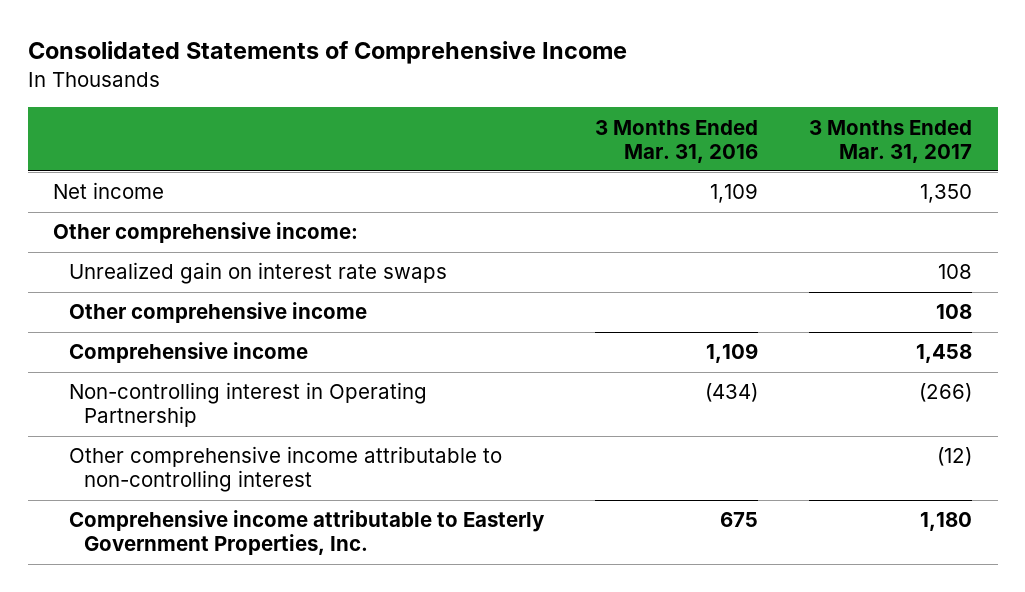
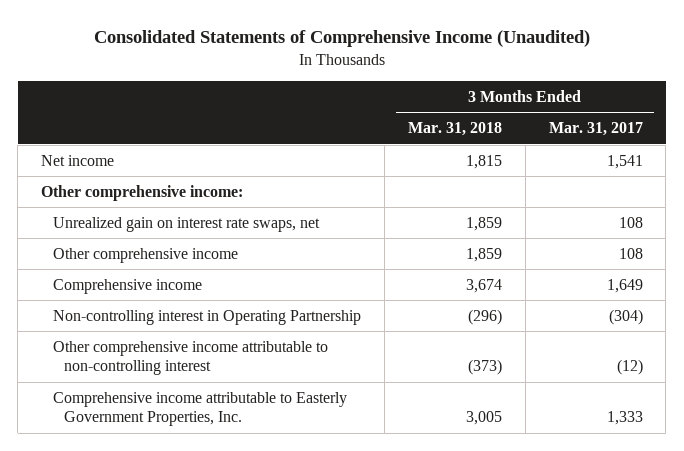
[27,41,627,65] Consolidated Statements of Comprehensive Income -> [93,29,590,47] Consolidated Statements of Comprehensive Income (Unaudited)
[594,119,758,163] 3 Months Ended Mar. 31, 2016 -> none
none -> [407,122,502,137] Mar. 31, 2018
[919,184,972,204] 1,350 -> [606,155,643,170] 1,541
[68,262,447,285] Unrealized gain on interest rate swaps -> [52,217,320,233] Unrealized gain on interest rate swaps, net
[915,344,972,364] 1,458 -> [606,279,643,294] 1,649
[918,383,972,403] (266) -> [608,309,643,326] (304)
[919,512,972,532] 1,180 -> [606,411,643,426] 1,333

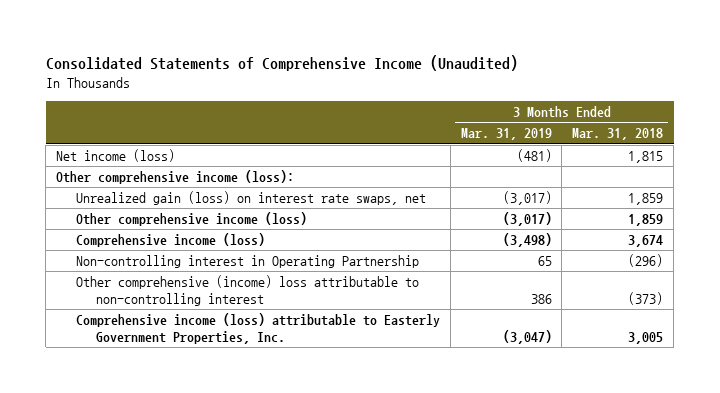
[548,122,643,137] Mar. 31, 2017 -> none
none -> [460,128,552,141] Mar. 31, 2019
[41,155,115,167] Net income -> [56,149,176,163] Net income (loss)
[41,185,244,202] Other comprehensive income: -> [56,170,295,185] Other comprehensive income (loss):
[52,217,320,233] Unrealized gain on interest rate swaps, net -> [75,191,426,206] Unrealized gain (loss) on interest rate swaps, net
[52,248,238,264] Other comprehensive income -> [75,212,307,227] Other comprehensive income (loss)
[52,279,202,295] Comprehensive income -> [75,233,265,248] Comprehensive income (loss)
[52,341,328,376] Other comprehensive income attributable to non-controlling interest -> [75,275,419,306] Other comprehensive (income) loss attributable to non-controlling interest
[52,392,347,427] Comprehensive income attributable to Easterly Government Properties, Inc. -> [75,313,440,344] Comprehensive income (loss) attributable to Easterly Government Properties, Inc.

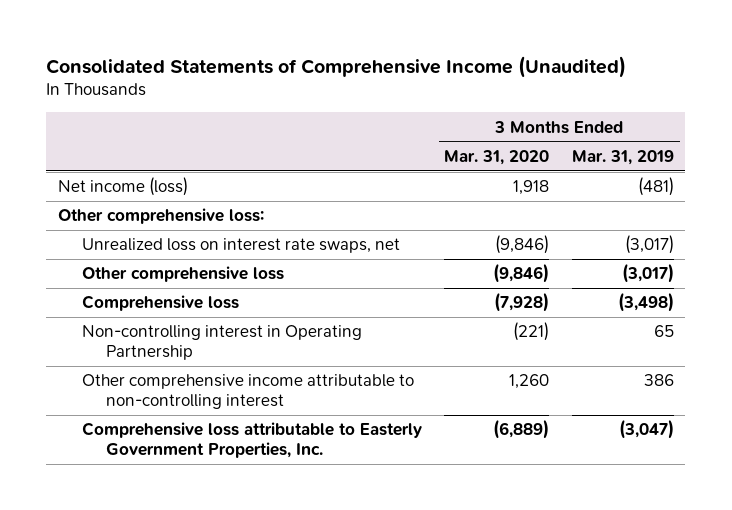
[572,128,664,141] Mar. 31, 2018 -> none
none -> [444,149,550,165] Mar. 31, 2020
[56,170,295,185] Other comprehensive income (loss): -> [57,208,264,225] Other comprehensive loss:
[75,191,426,206] Unrealized gain (loss) on interest rate swaps, net -> [81,238,400,254] Unrealized loss on interest rate swaps, net
[75,212,307,227] Other comprehensive income (loss) -> [81,266,284,283] Other comprehensive loss
[75,233,265,248] Comprehensive income (loss) -> [81,295,239,312] Comprehensive loss
[75,275,419,306] Other comprehensive (income) loss attributable to non-controlling interest -> [81,374,414,410] Other comprehensive income attributable to non-controlling interest
[75,313,440,344] Comprehensive income (loss) attributable to Easterly Government Properties, Inc. -> [81,422,422,459] Comprehensive loss attributable to Easterly Government Properties, Inc.

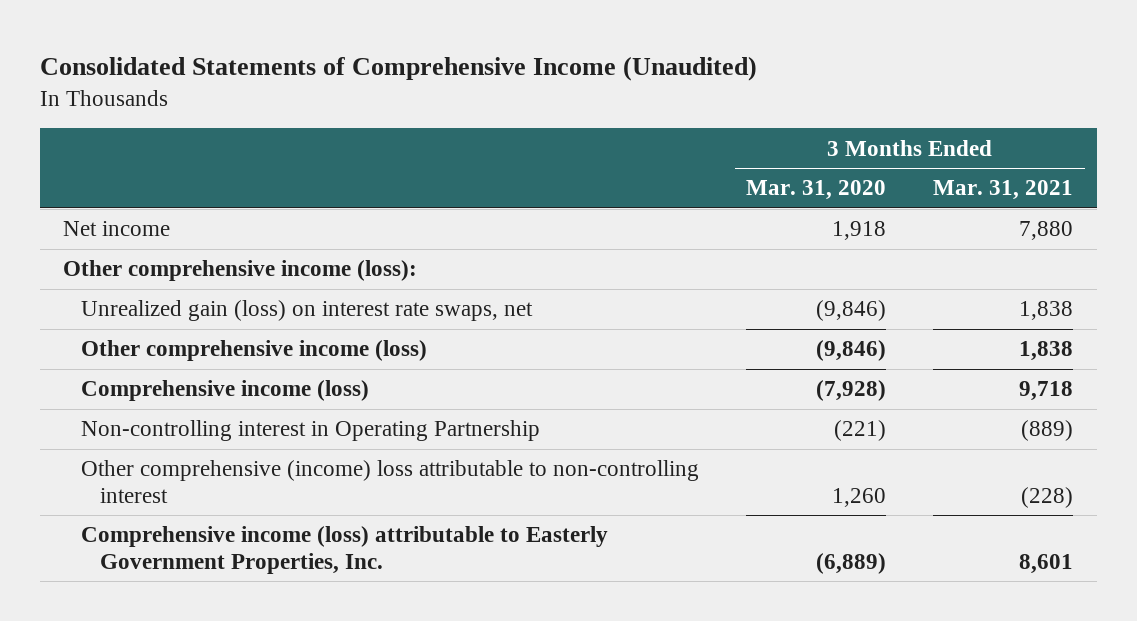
[572,149,675,165] Mar. 31, 2019 -> none
none -> [933,180,1074,201] Mar. 31, 2021
[57,177,188,197] Net income (loss) -> [63,221,171,237] Net income
[57,208,264,225] Other comprehensive loss: -> [63,260,418,282] Other comprehensive income (loss):
[81,238,400,254] Unrealized loss on interest rate swaps, net -> [81,300,534,322] Unrealized gain (loss) on interest rate swaps, net
[81,266,284,283] Other comprehensive loss -> [81,340,428,362] Other comprehensive income (loss)
[81,295,239,312] Comprehensive loss -> [81,380,370,402] Comprehensive income (loss)
[81,374,414,410] Other comprehensive income attributable to non-controlling interest -> [81,460,700,503] Other comprehensive (income) loss attributable to non-controlling interest
[81,422,422,459] Comprehensive loss attributable to Easterly Government Properties, Inc. -> [81,526,609,574] Comprehensive income (loss) attributable to Easterly Government Properties, Inc.

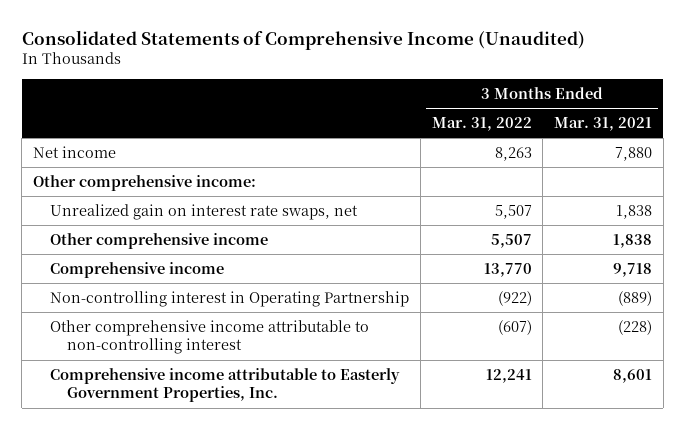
[746,180,887,201] Mar. 31, 2020 -> none
none -> [431,116,532,131] Mar. 31, 2022
[63,260,418,282] Other comprehensive income (loss): -> [33,174,257,191] Other comprehensive income:
[81,300,534,322] Unrealized gain (loss) on interest rate swaps, net -> [50,203,359,220] Unrealized gain on interest rate swaps, net
[81,340,428,362] Other comprehensive income (loss) -> [50,232,269,249] Other comprehensive income
[81,380,370,402] Comprehensive income (loss) -> [50,261,225,278] Comprehensive income
[81,460,700,503] Other comprehensive (income) loss attributable to non-controlling interest -> [50,319,370,355] Other comprehensive income attributable to non-controlling interest
[81,526,609,574] Comprehensive income (loss) attributable to Easterly Government Properties, Inc. -> [50,367,401,403] Comprehensive income attributable to Easterly Government Properties, Inc.

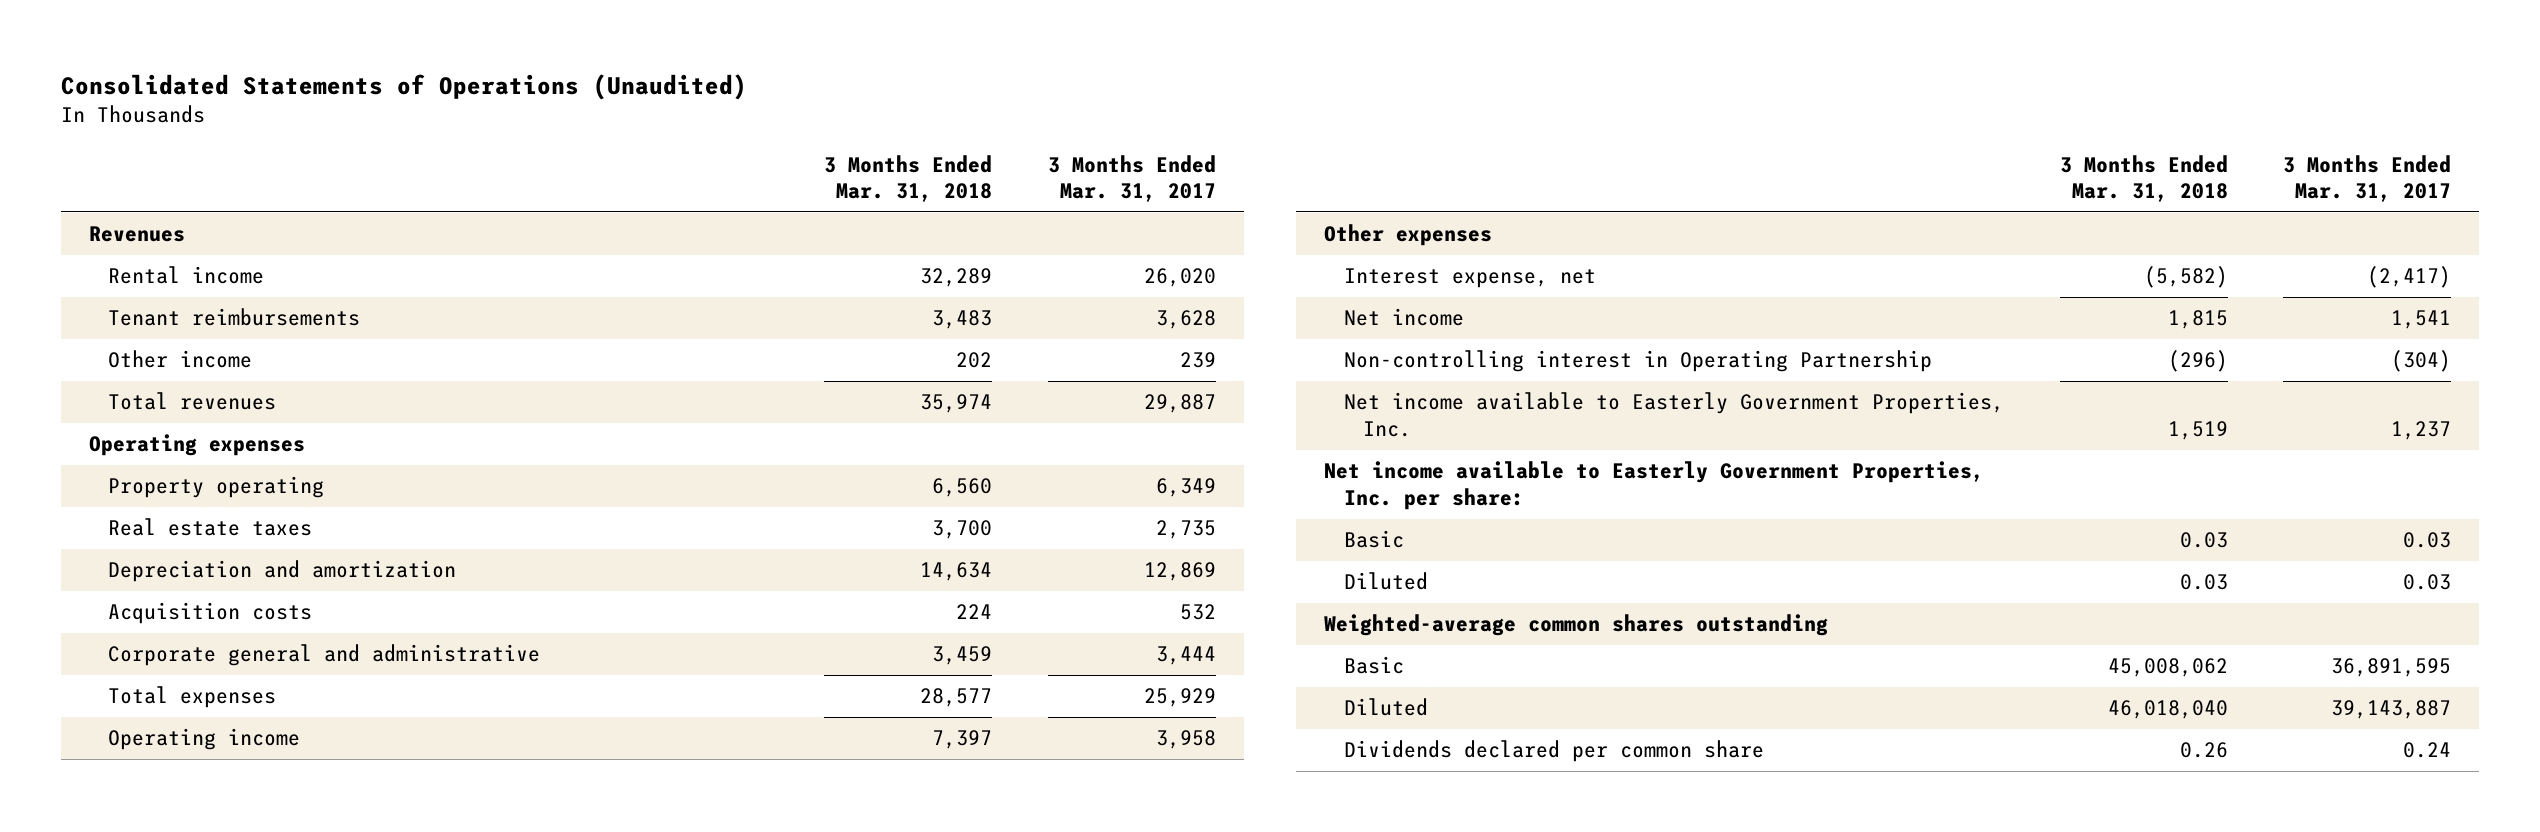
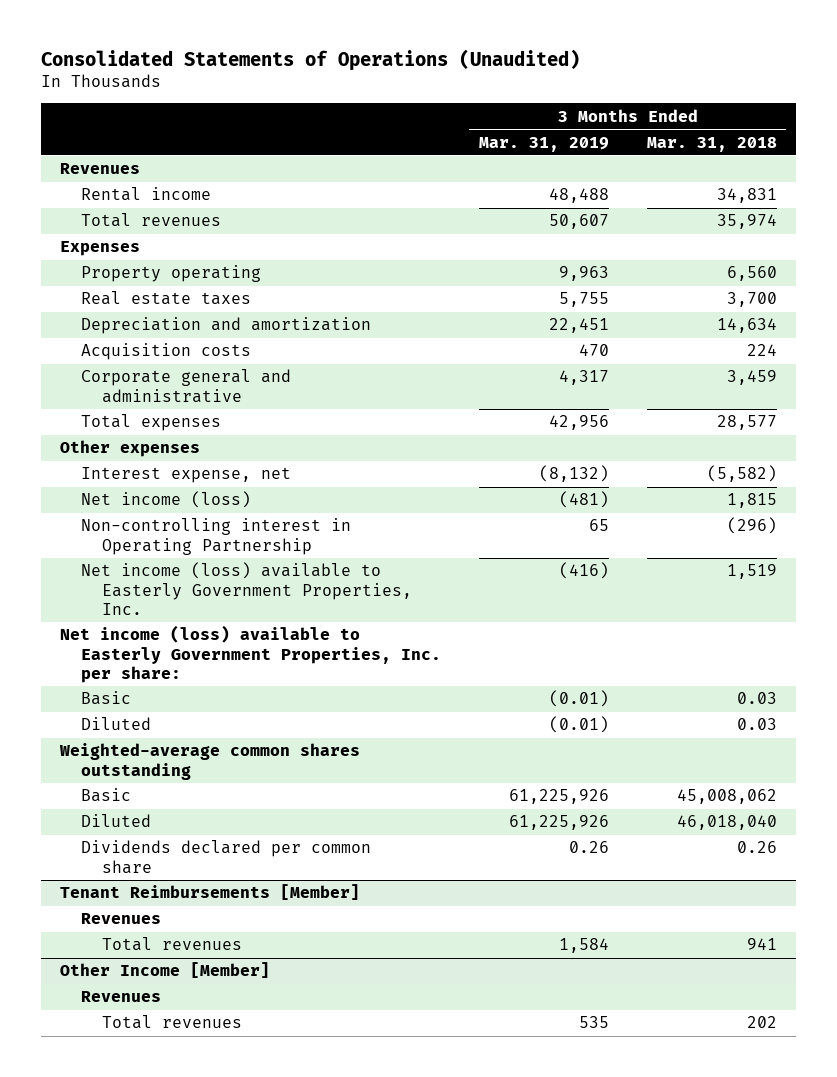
[1047,154,1216,203] 3 Months Ended Mar. 31, 2017 -> none
none -> [478,136,609,152] Mar. 31, 2019
[108,308,361,327] Tenant reimbursements -> none
[108,350,253,369] Other income -> none
[920,268,993,288] 32,289 -> [716,188,777,204] 34,831
[88,434,305,457] Operating expenses -> [60,241,141,257] Expenses
[108,728,301,751] Operating income -> none
[1343,308,1464,327] Net income -> [81,491,252,509] Net income (loss)
[1343,392,2004,437] Net income available to Easterly Government Properties, Inc. -> [81,562,412,616] Net income (loss) available to Easterly Government Properties, Inc.
[1324,461,1985,510] Net income available to Easterly Government Properties, Inc. per share: -> [60,625,442,684] Net income (loss) available to Easterly Government Properties, Inc. per share:
none -> [60,884,361,901] Tenant Reimbursements [Member]
none -> [81,913,162,925] Revenues
none -> [101,937,242,952] Total revenues
none -> [60,962,271,979] Other Income [Member]
none -> [81,991,162,1003] Revenues
none -> [101,1015,242,1030] Total revenues

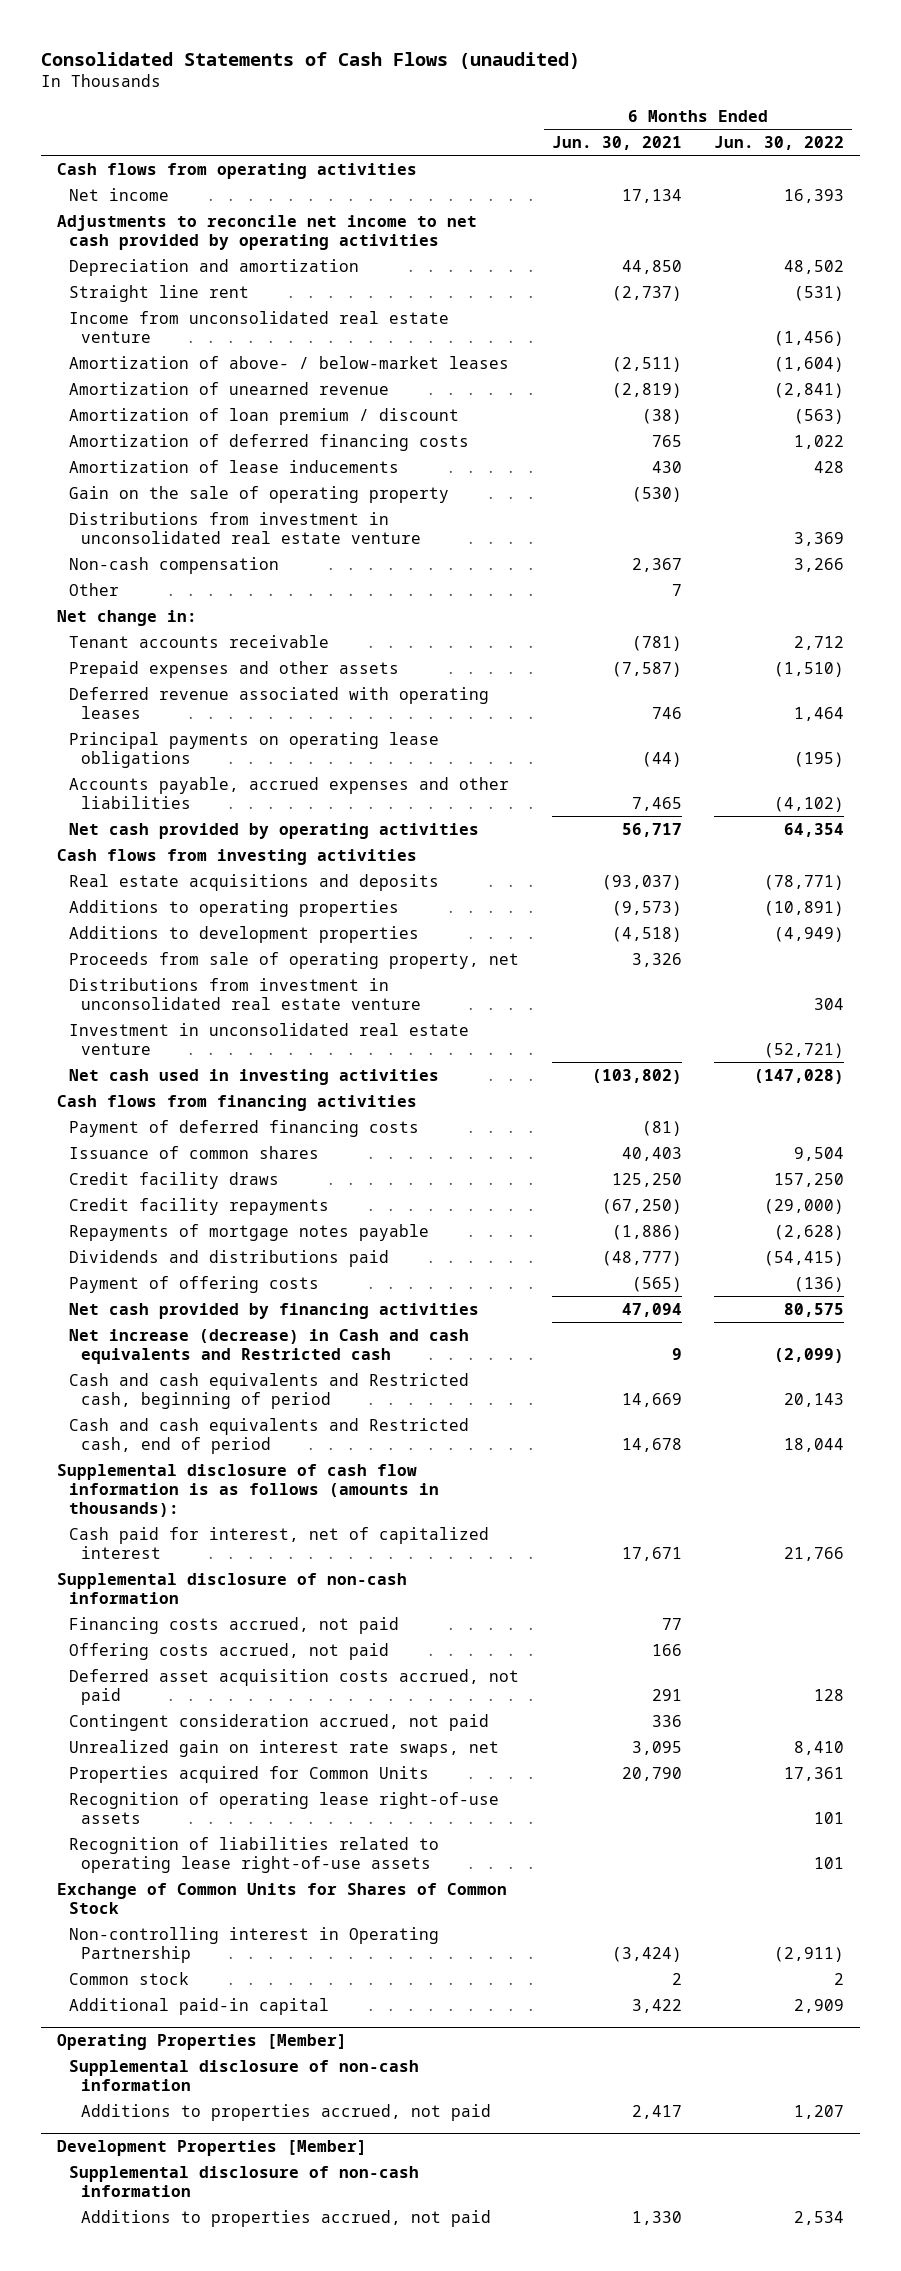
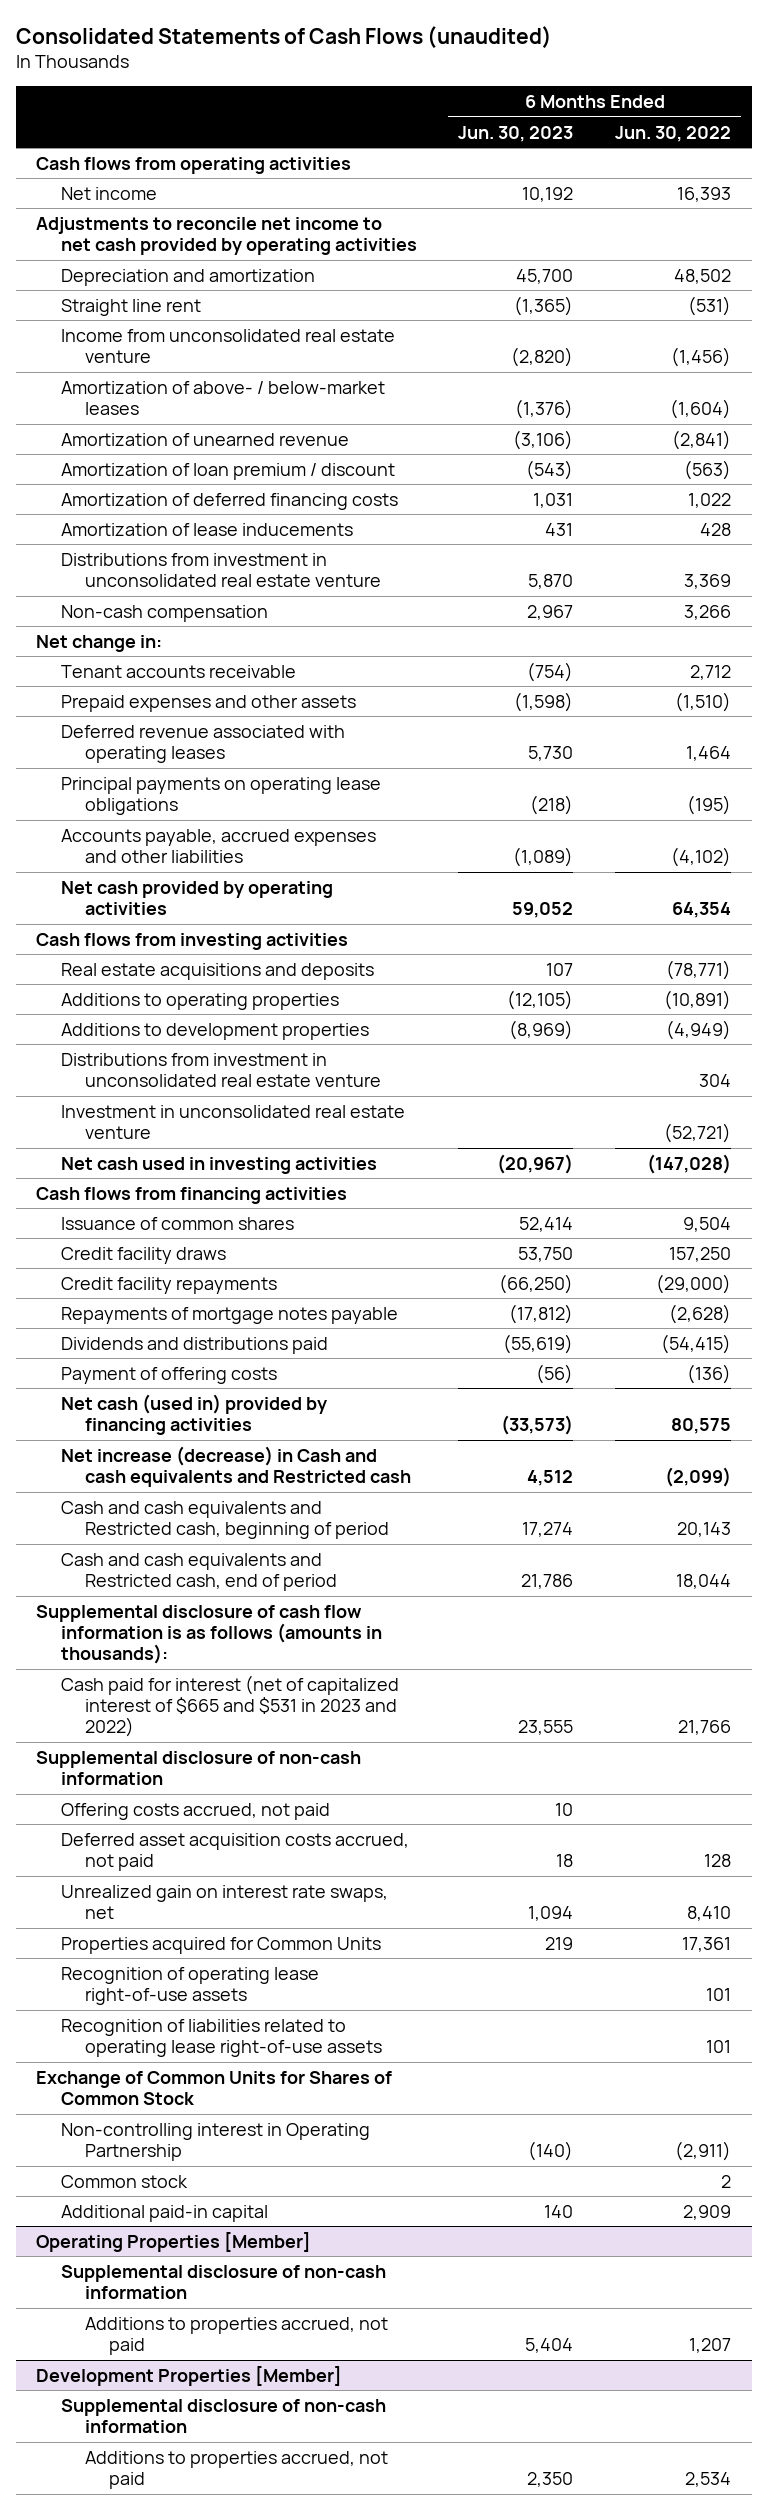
[551,136,682,151] Jun. 30, 2021 -> none
none -> [458,125,574,142] Jun. 30, 2023
[69,485,450,503] Gain on the sale of operating property -> none
[69,582,120,596] Other -> none
[69,951,520,969] Proceeds from sale of operating property, net -> none
[69,1119,420,1137] Payment of deferred financing costs -> none
[69,1302,480,1319] Net cash provided by financing activities -> [60,1393,327,1436] Net cash (used in) provided by financing activities
[69,1526,490,1559] Cash paid for interest, net of capitalized interest -> [60,1674,399,1738] Cash paid for interest (net of capitalized interest of $665 and $531 in 2023 and 2022)
[69,1616,400,1634] Financing costs accrued, not paid -> none
[69,1713,490,1731] Contingent consideration accrued, not paid -> none

